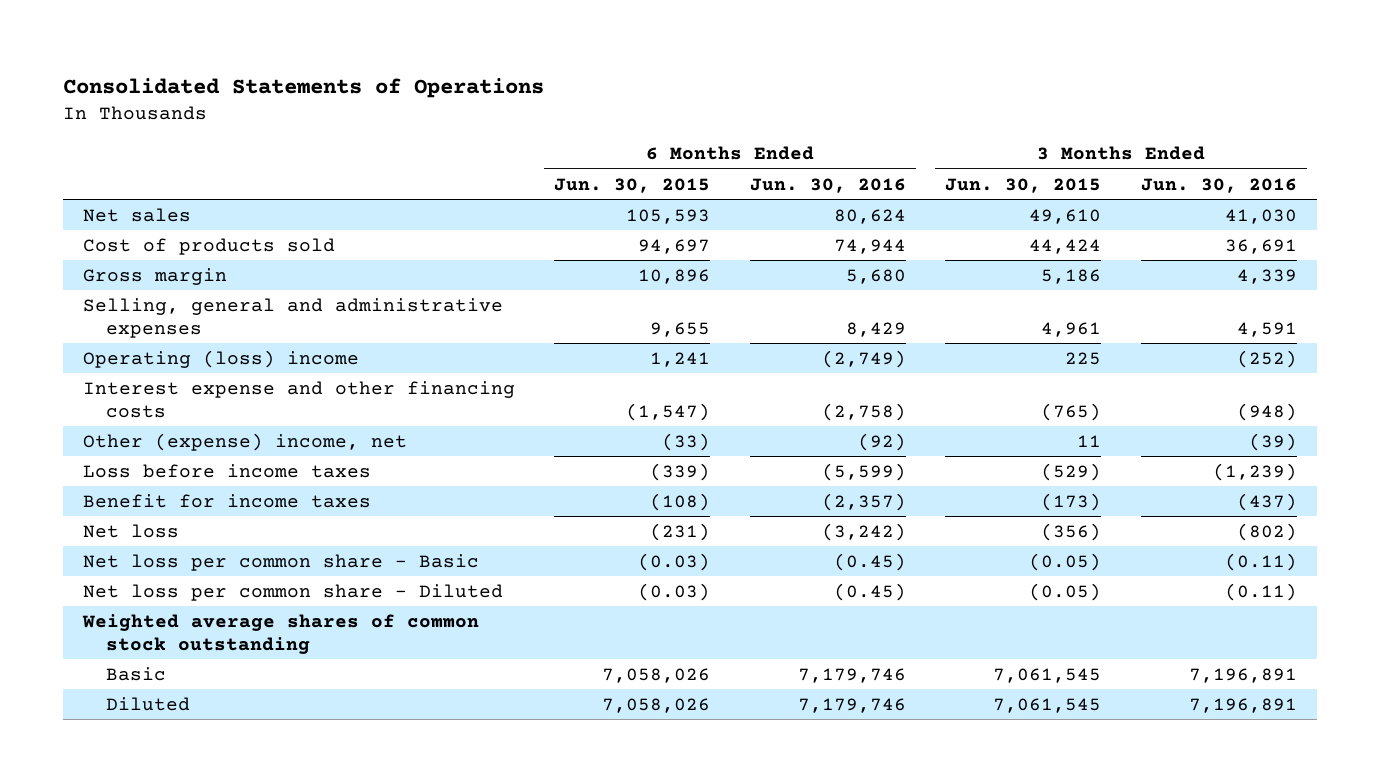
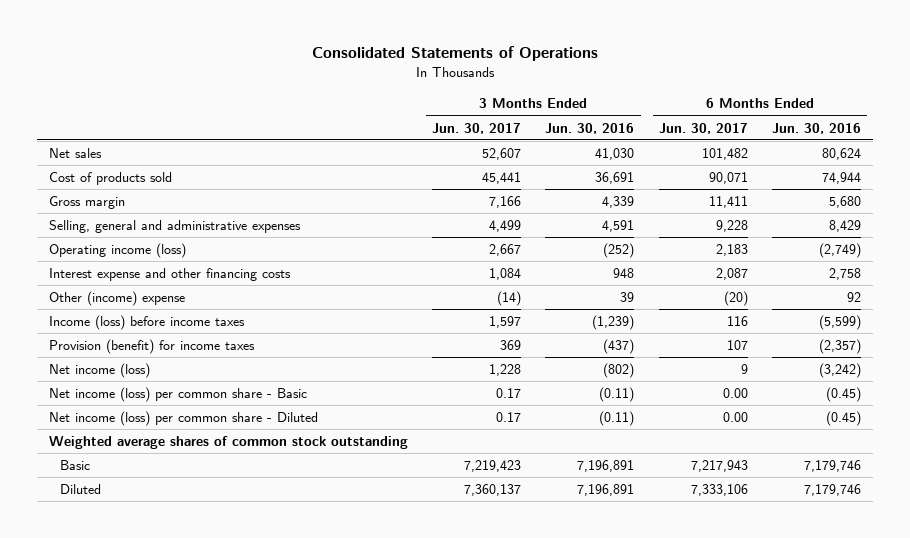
[554,177,711,193] Jun. 30, 2015 -> none
[945,177,1102,193] Jun. 30, 2015 -> none
none -> [432,122,522,134] Jun. 30, 2017
none -> [658,122,748,134] Jun. 30, 2017
[82,349,359,368] Operating (loss) income -> [48,243,186,259] Operating income (loss)
[821,402,906,421] (2,758) -> [829,268,862,281] 2,758
[1236,402,1297,421] (948) -> [613,268,635,279] 948
[82,432,407,451] Other (expense) income, net -> [48,291,185,307] Other (income) expense
[857,432,906,451] (92) -> [847,292,862,303] 92
[1248,432,1297,451] (39) -> [620,292,635,303] 39
[82,463,371,478] Loss before income taxes -> [48,315,245,331] Income (loss) before income taxes
[82,493,371,508] Benefit for income taxes -> [48,339,255,355] Provision (benefit) for income taxes
[82,523,179,538] Net loss -> [48,363,150,379] Net income (loss)
[82,553,479,571] Net loss per common share - Basic -> [48,387,307,403] Net income (loss) per common share - Basic
[82,583,503,601] Net loss per common share - Diluted -> [48,411,318,427] Net income (loss) per common share - Diluted

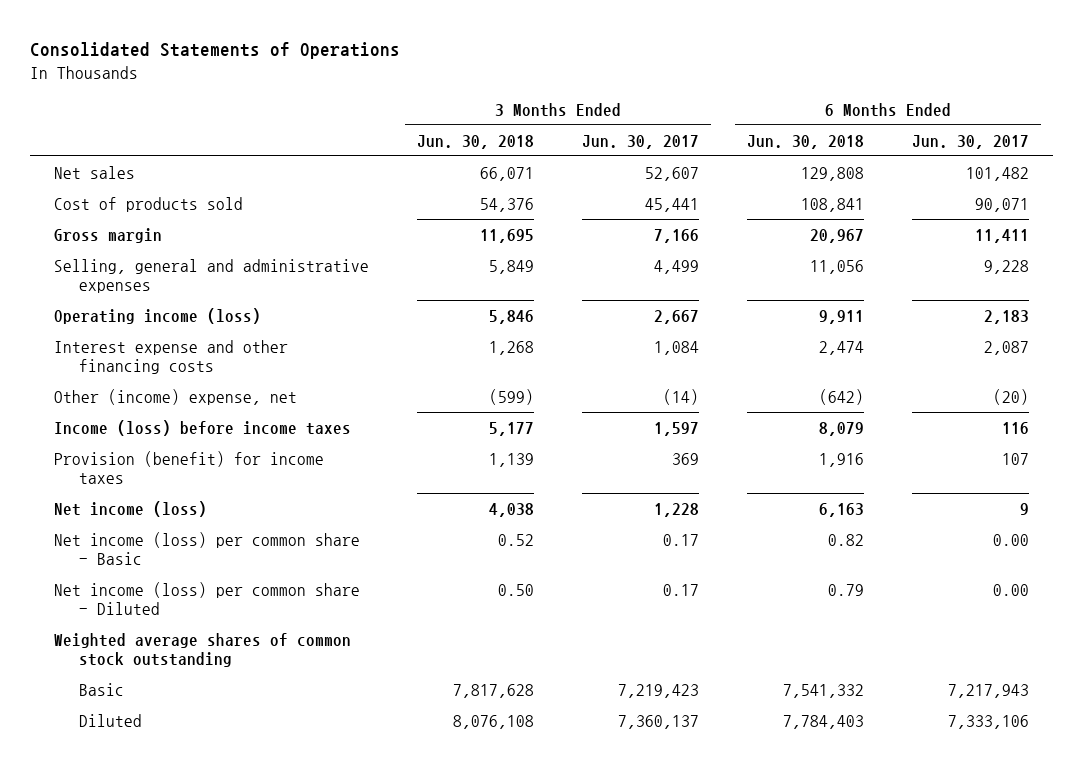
[545,122,635,134] Jun. 30, 2016 -> none
[772,122,862,134] Jun. 30, 2016 -> none
none -> [416,134,534,149] Jun. 30, 2018
none -> [746,134,864,149] Jun. 30, 2018
[48,291,185,307] Other (income) expense -> [53,388,297,405] Other (income) expense, net

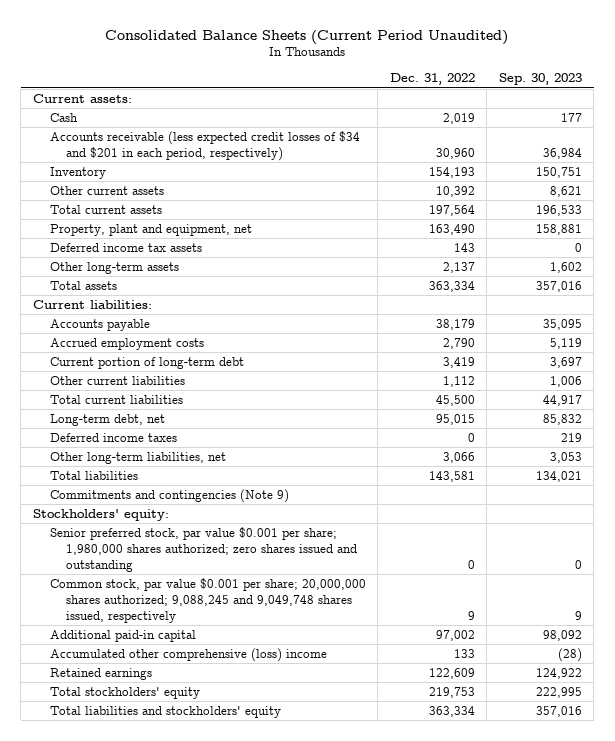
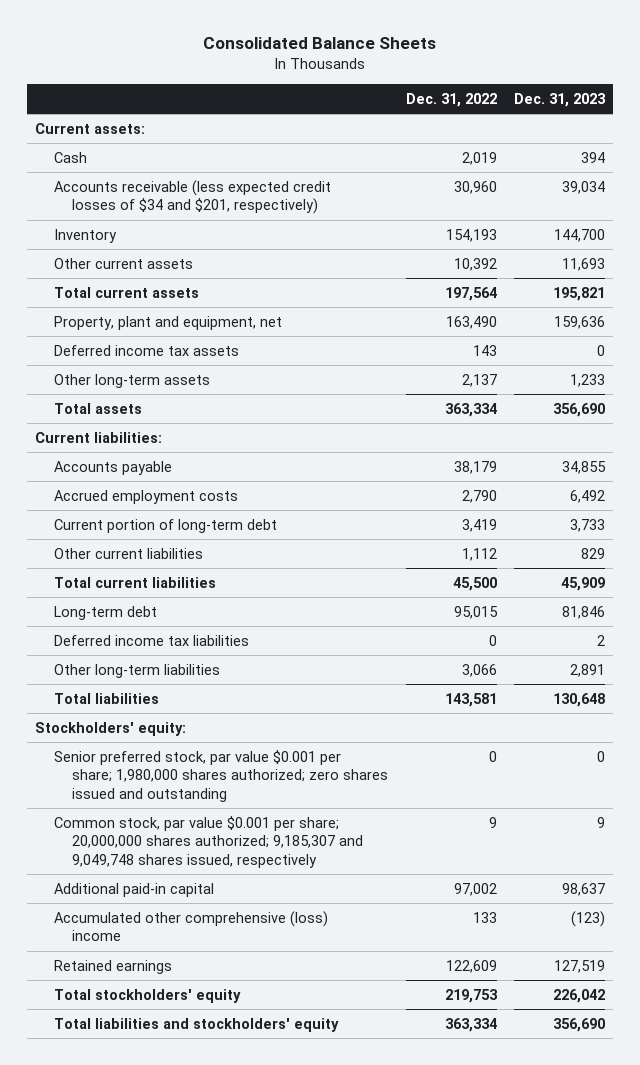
[105,29,509,45] Consolidated Balance Sheets (Current Period Unaudited) -> [203,37,437,50] Consolidated Balance Sheets
[498,73,582,86] Sep. 30, 2023 -> none
none -> [513,92,606,107] Dec. 31, 2023
[49,130,360,161] Accounts receivable (less expected credit losses of $34 and $201 in each period, respectively) -> [53,179,331,215] Accounts receivable (less expected credit losses of $34 and $201, respectively)
[49,413,165,426] Long-term debt, net -> [53,605,157,620] Long-term debt
[49,432,177,442] Deferred income taxes -> [53,634,249,646] Deferred income tax liabilities
[49,451,226,464] Other long-term liabilities, net -> [53,663,220,678] Other long-term liabilities
[49,488,289,503] Commitments and contingencies (Note 9) -> none
[49,577,366,623] Common stock, par value $0.001 per share; 20,000,000 shares authorized; 9,088,245 and 9,049,748 shares issued, respectively -> [53,815,364,868] Common stock, par value $0.001 per share; 20,000,000 shares authorized; 9,185,307 and 9,049,748 shares issued, respectively

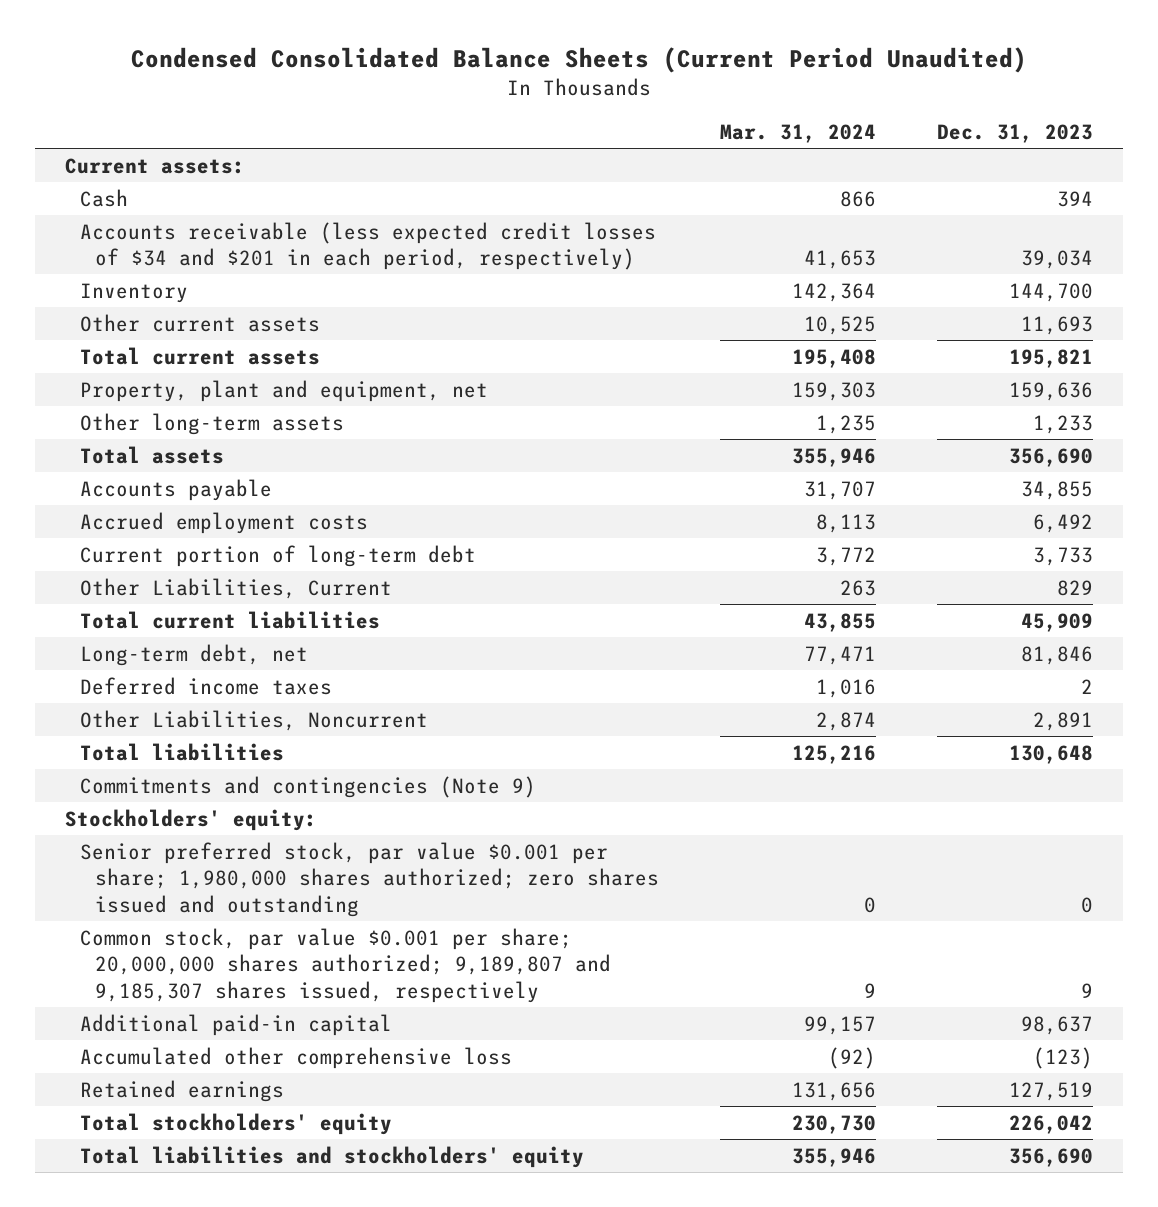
[203,37,437,50] Consolidated Balance Sheets -> [130,46,1027,73] Condensed Consolidated Balance Sheets (Current Period Unaudited)
[405,92,497,107] Dec. 31, 2022 -> none
none -> [719,124,876,144] Mar. 31, 2024
[53,179,331,215] Accounts receivable (less expected credit losses of $34 and $201, respectively) -> [80,221,657,271] Accounts receivable (less expected credit losses of $34 and $201 in each period, respectively)
[53,344,239,356] Deferred income tax assets -> none
[35,431,163,443] Current liabilities: -> none
[53,547,203,559] Other current liabilities -> [80,577,393,599] Other Liabilities, Current
[53,605,157,620] Long-term debt -> [80,643,309,666] Long-term debt, net
[53,634,249,646] Deferred income tax liabilities -> [80,676,333,695] Deferred income taxes
[53,663,220,678] Other long-term liabilities -> [80,709,429,731] Other Liabilities, Noncurrent
none -> [80,775,537,798] Commitments and contingencies (Note 9)
[53,815,364,868] Common stock, par value $0.001 per share; 20,000,000 shares authorized; 9,185,307 and 9,049,748 shares issued, respectively -> [80,927,611,1003] Common stock, par value $0.001 per share; 20,000,000 shares authorized; 9,189,807 and 9,185,307 shares issued, respectively
[53,910,328,942] Accumulated other comprehensive (loss) income -> [80,1046,513,1069] Accumulated other comprehensive loss

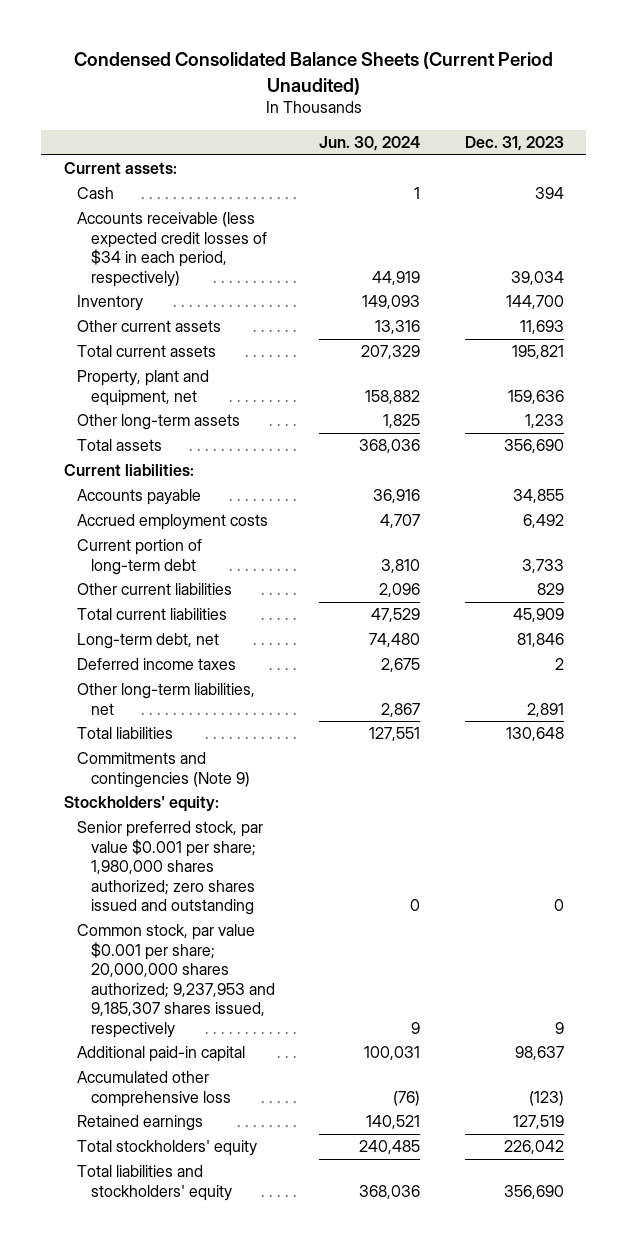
[719,124,876,144] Mar. 31, 2024 -> none
none -> [319,135,421,151] Jun. 30, 2024
[80,221,657,271] Accounts receivable (less expected credit losses of $34 and $201 in each period, respectively) -> [77,212,267,287] Accounts receivable (less expected credit losses of $34 in each period, respectively)
none -> [63,464,194,477] Current liabilities:
[80,577,393,599] Other Liabilities, Current -> [77,583,233,596] Other current liabilities
[80,709,429,731] Other Liabilities, Noncurrent -> [77,683,256,715] Other long-term liabilities, net
[80,927,611,1003] Common stock, par value $0.001 per share; 20,000,000 shares authorized; 9,189,807 and 9,185,307 shares issued, respectively -> [77,924,275,1038] Common stock, par value $0.001 per share; 20,000,000 shares authorized; 9,237,953 and 9,185,307 shares issued, respectively

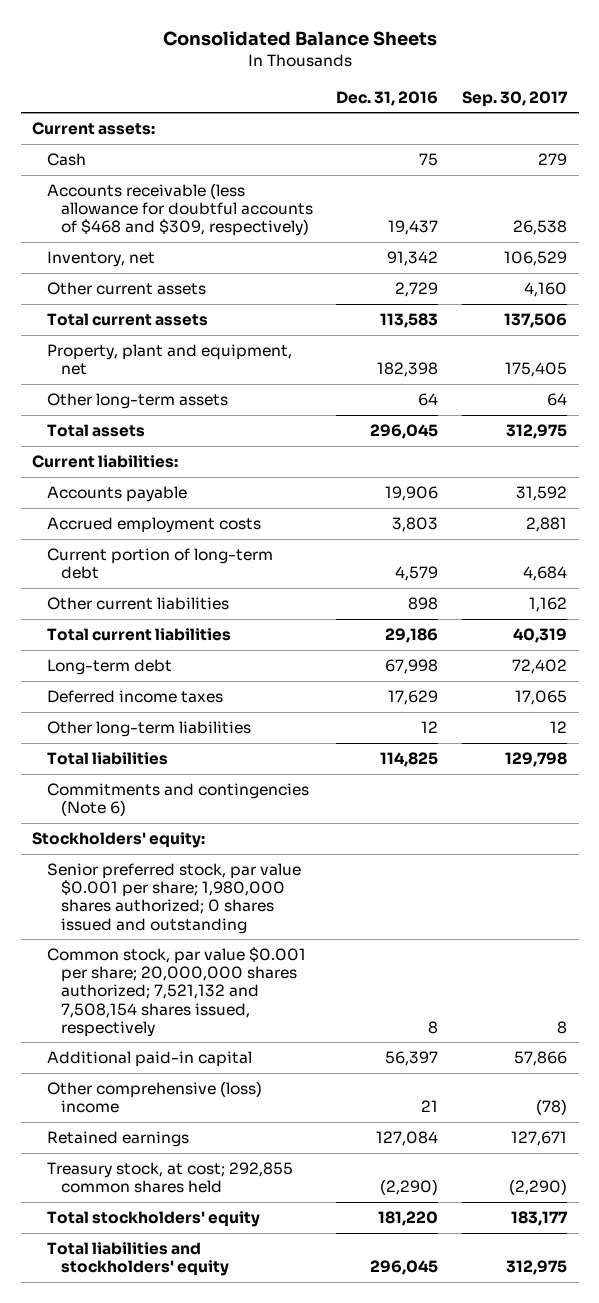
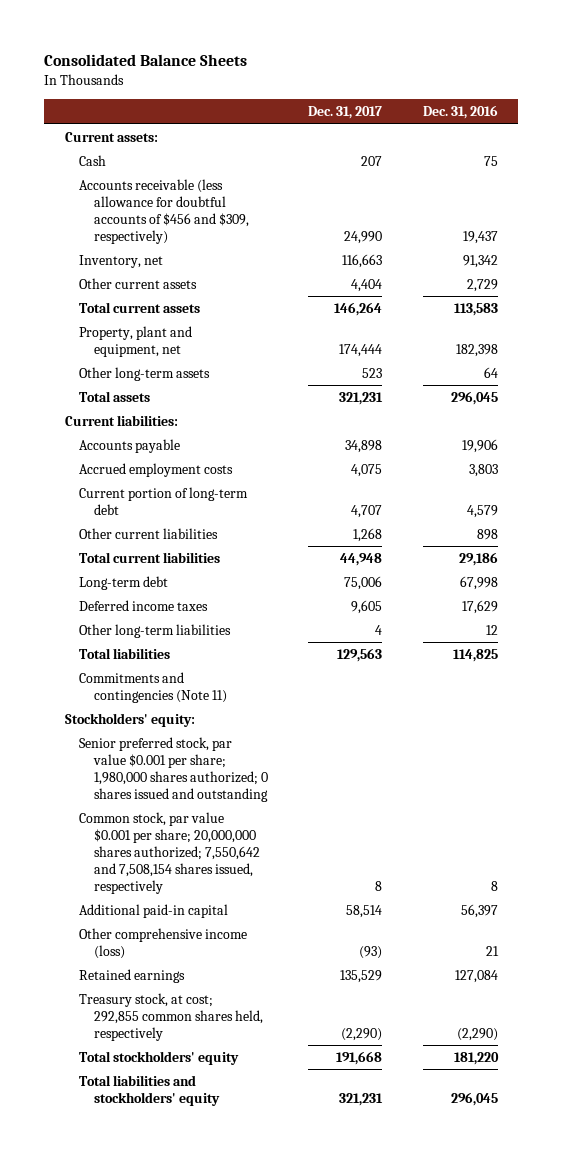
[461,90,568,107] Sep. 30, 2017 -> none
none -> [308,106,383,120] Dec. 31, 2017
[46,183,313,237] Accounts receivable (less allowance for doubtful accounts of $468 and $309, respectively) -> [79,178,250,245] Accounts receivable (less allowance for doubtful accounts of $456 and $309, respectively)
[46,783,309,817] Commitments and contingencies (Note 6) -> [79,671,228,703] Commitments and contingencies (Note 11)
[46,947,306,1037] Common stock, par value $0.001 per share; 20,000,000 shares authorized; 7,521,132 and 7,508,154 shares issued, respectively -> [79,811,261,895] Common stock, par value $0.001 per share; 20,000,000 shares authorized; 7,550,642 and 7,508,154 shares issued, respectively
[46,1081,262,1114] Other comprehensive (loss) income -> [79,927,248,959] Other comprehensive income (loss)
[46,1162,293,1194] Treasury stock, at cost; 292,855 common shares held -> [79,992,264,1041] Treasury stock, at cost; 292,855 common shares held, respectively

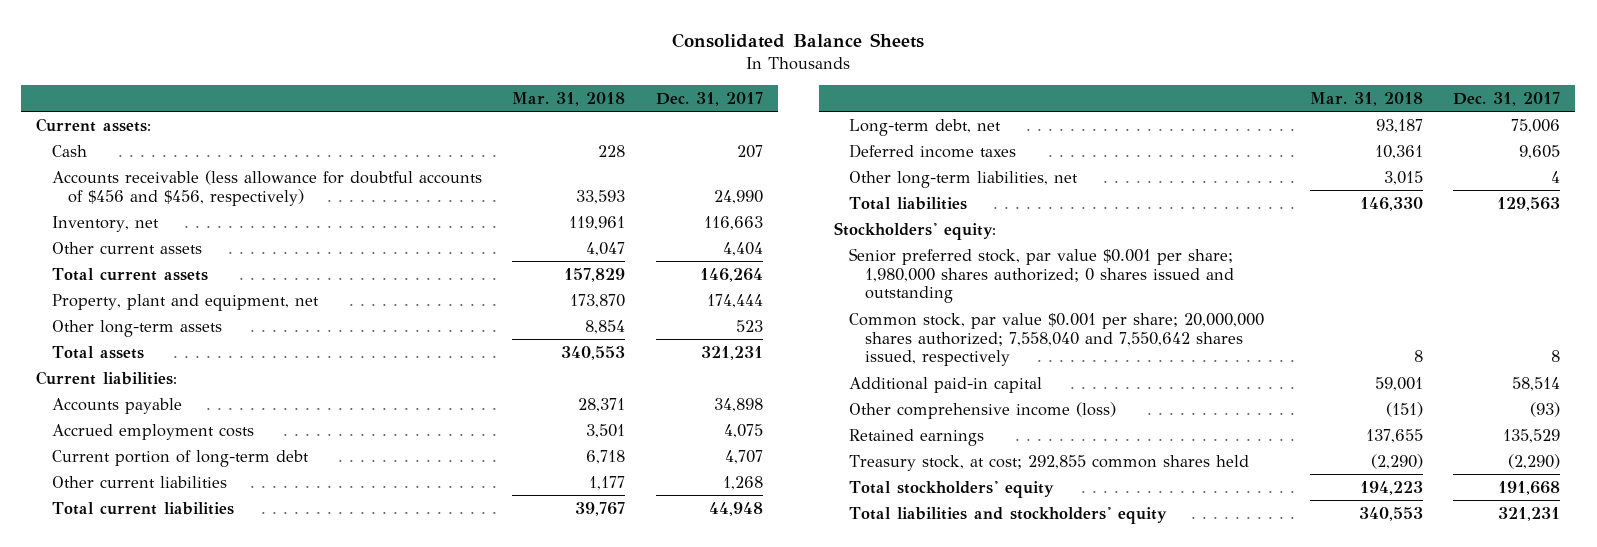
[422,105,498,120] Dec. 31, 2016 -> none
none -> [512,91,626,106] Mar. 31, 2018
[79,178,250,245] Accounts receivable (less allowance for doubtful accounts of $456 and $309, respectively) -> [51,169,482,206] Accounts receivable (less allowance for doubtful accounts of $456 and $456, respectively)
[79,575,169,590] Long-term debt -> [849,118,1002,136] Long-term debt, net
[79,623,232,638] Other long-term liabilities -> [849,170,1079,188] Other long-term liabilities, net
[79,671,228,703] Commitments and contingencies (Note 11) -> none
[79,811,261,895] Common stock, par value $0.001 per share; 20,000,000 shares authorized; 7,550,642 and 7,508,154 shares issued, respectively -> [849,312,1265,367] Common stock, par value $0.001 per share; 20,000,000 shares authorized; 7,558,040 and 7,550,642 shares issued, respectively
[79,992,264,1041] Treasury stock, at cost; 292,855 common shares held, respectively -> [849,454,1250,471] Treasury stock, at cost; 292,855 common shares held

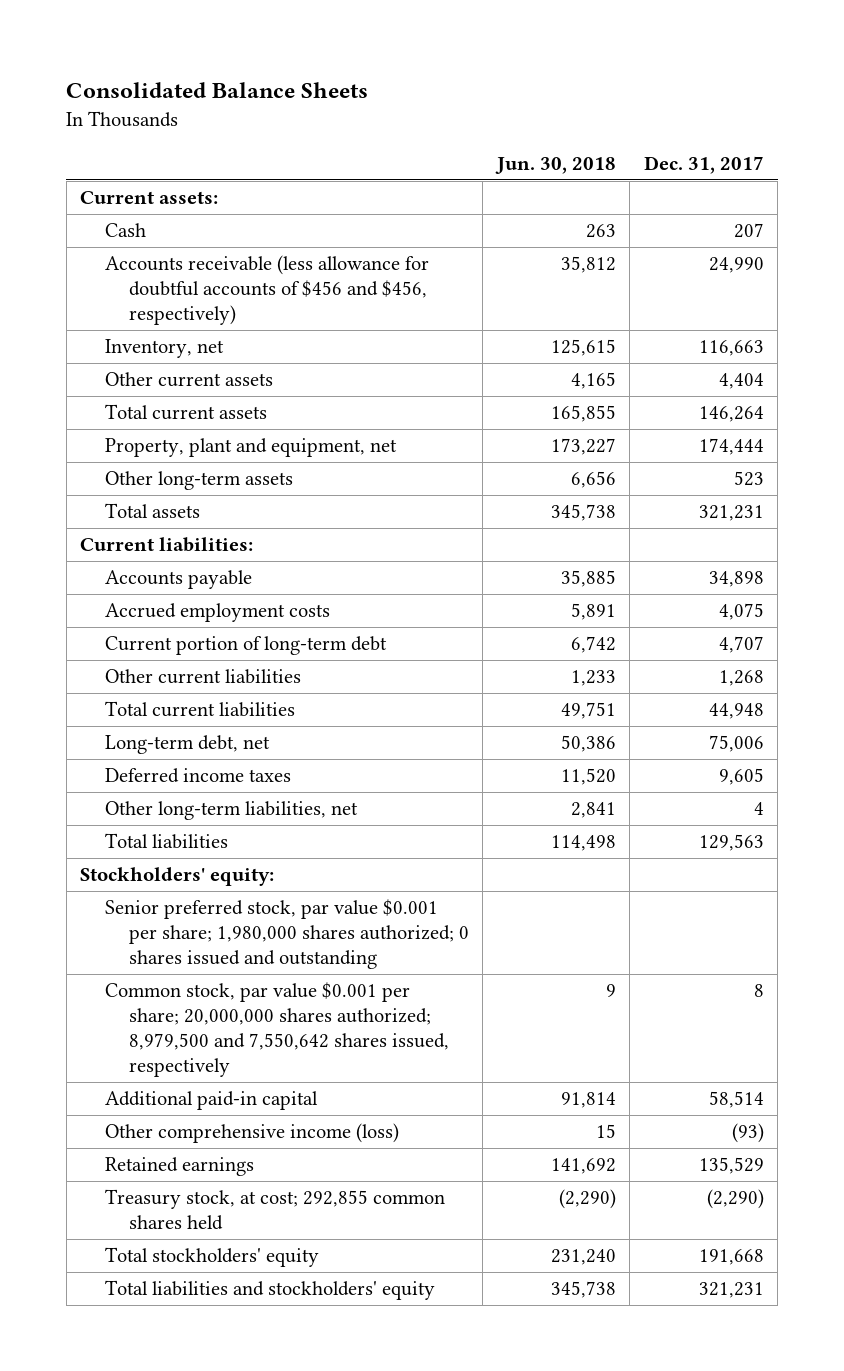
[512,91,626,106] Mar. 31, 2018 -> none
none -> [494,156,616,174] Jun. 30, 2018
[849,312,1265,367] Common stock, par value $0.001 per share; 20,000,000 shares authorized; 7,558,040 and 7,550,642 shares issued, respectively -> [104,982,449,1077] Common stock, par value $0.001 per share; 20,000,000 shares authorized; 8,979,500 and 7,550,642 shares issued, respectively

